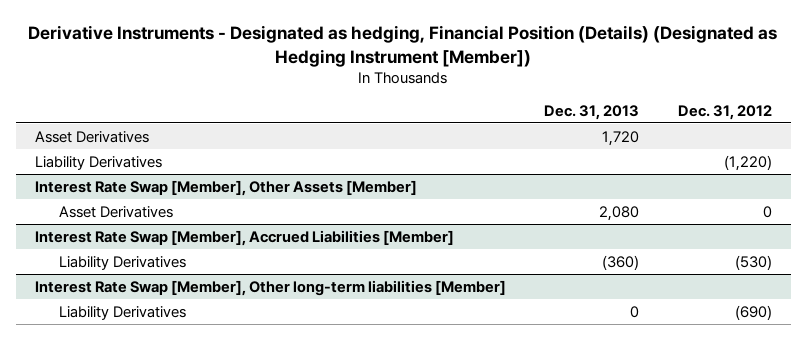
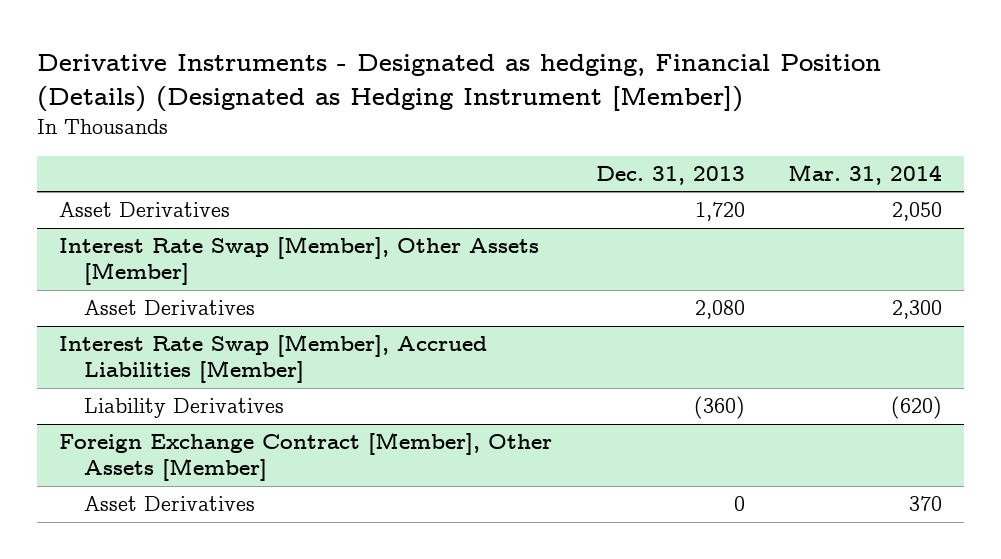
[677,105,772,121] Dec. 31, 2012 -> none
none -> [788,163,943,185] Mar. 31, 2014
[34,155,162,170] Liability Derivatives -> none
[34,279,506,296] Interest Rate Swap [Member], Other long-term liabilities [Member] -> none
[58,305,186,320] Liability Derivatives -> none
none -> [59,432,553,482] Foreign Exchange Contract [Member], Other Assets [Member]
none -> [84,496,256,512] Asset Derivatives

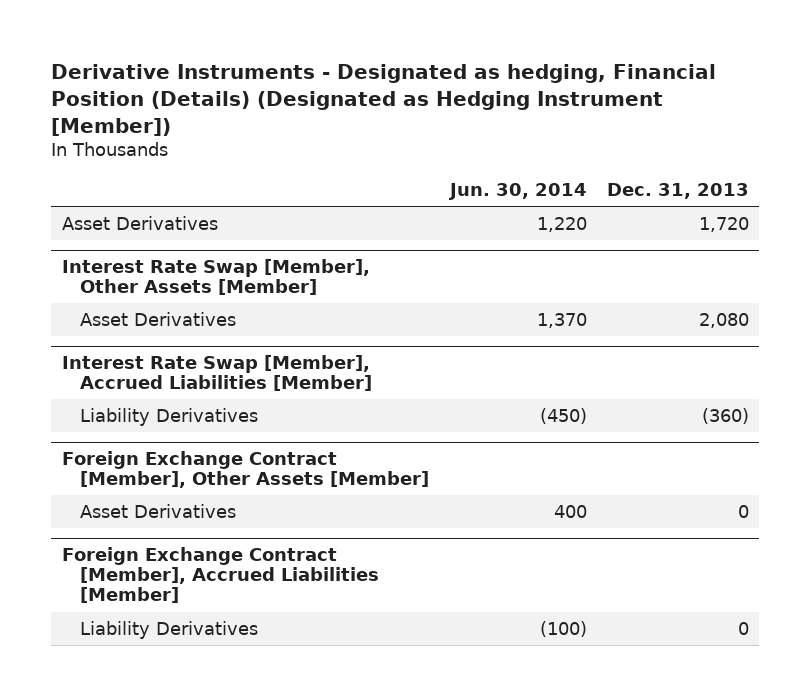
[788,163,943,185] Mar. 31, 2014 -> none
none -> [447,183,587,201] Jun. 30, 2014
none -> [61,546,380,604] Foreign Exchange Contract [Member], Accrued Liabilities [Member]
none -> [80,620,259,639] Liability Derivatives

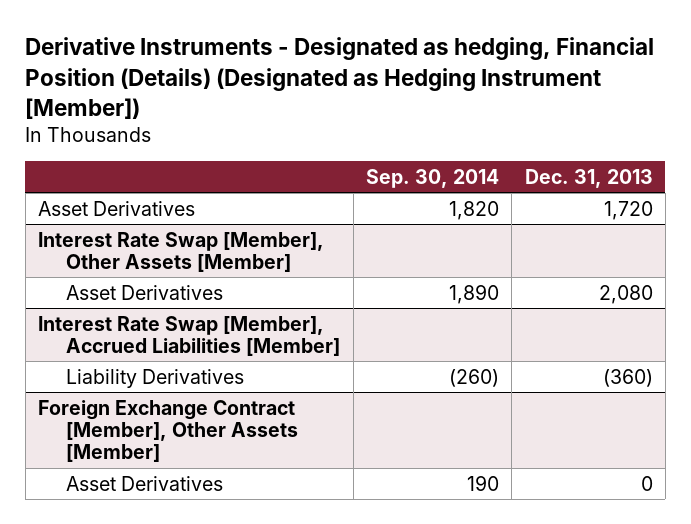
[447,183,587,201] Jun. 30, 2014 -> none
none -> [365,168,499,188] Sep. 30, 2014
[61,546,380,604] Foreign Exchange Contract [Member], Accrued Liabilities [Member] -> none
[80,620,259,639] Liability Derivatives -> none

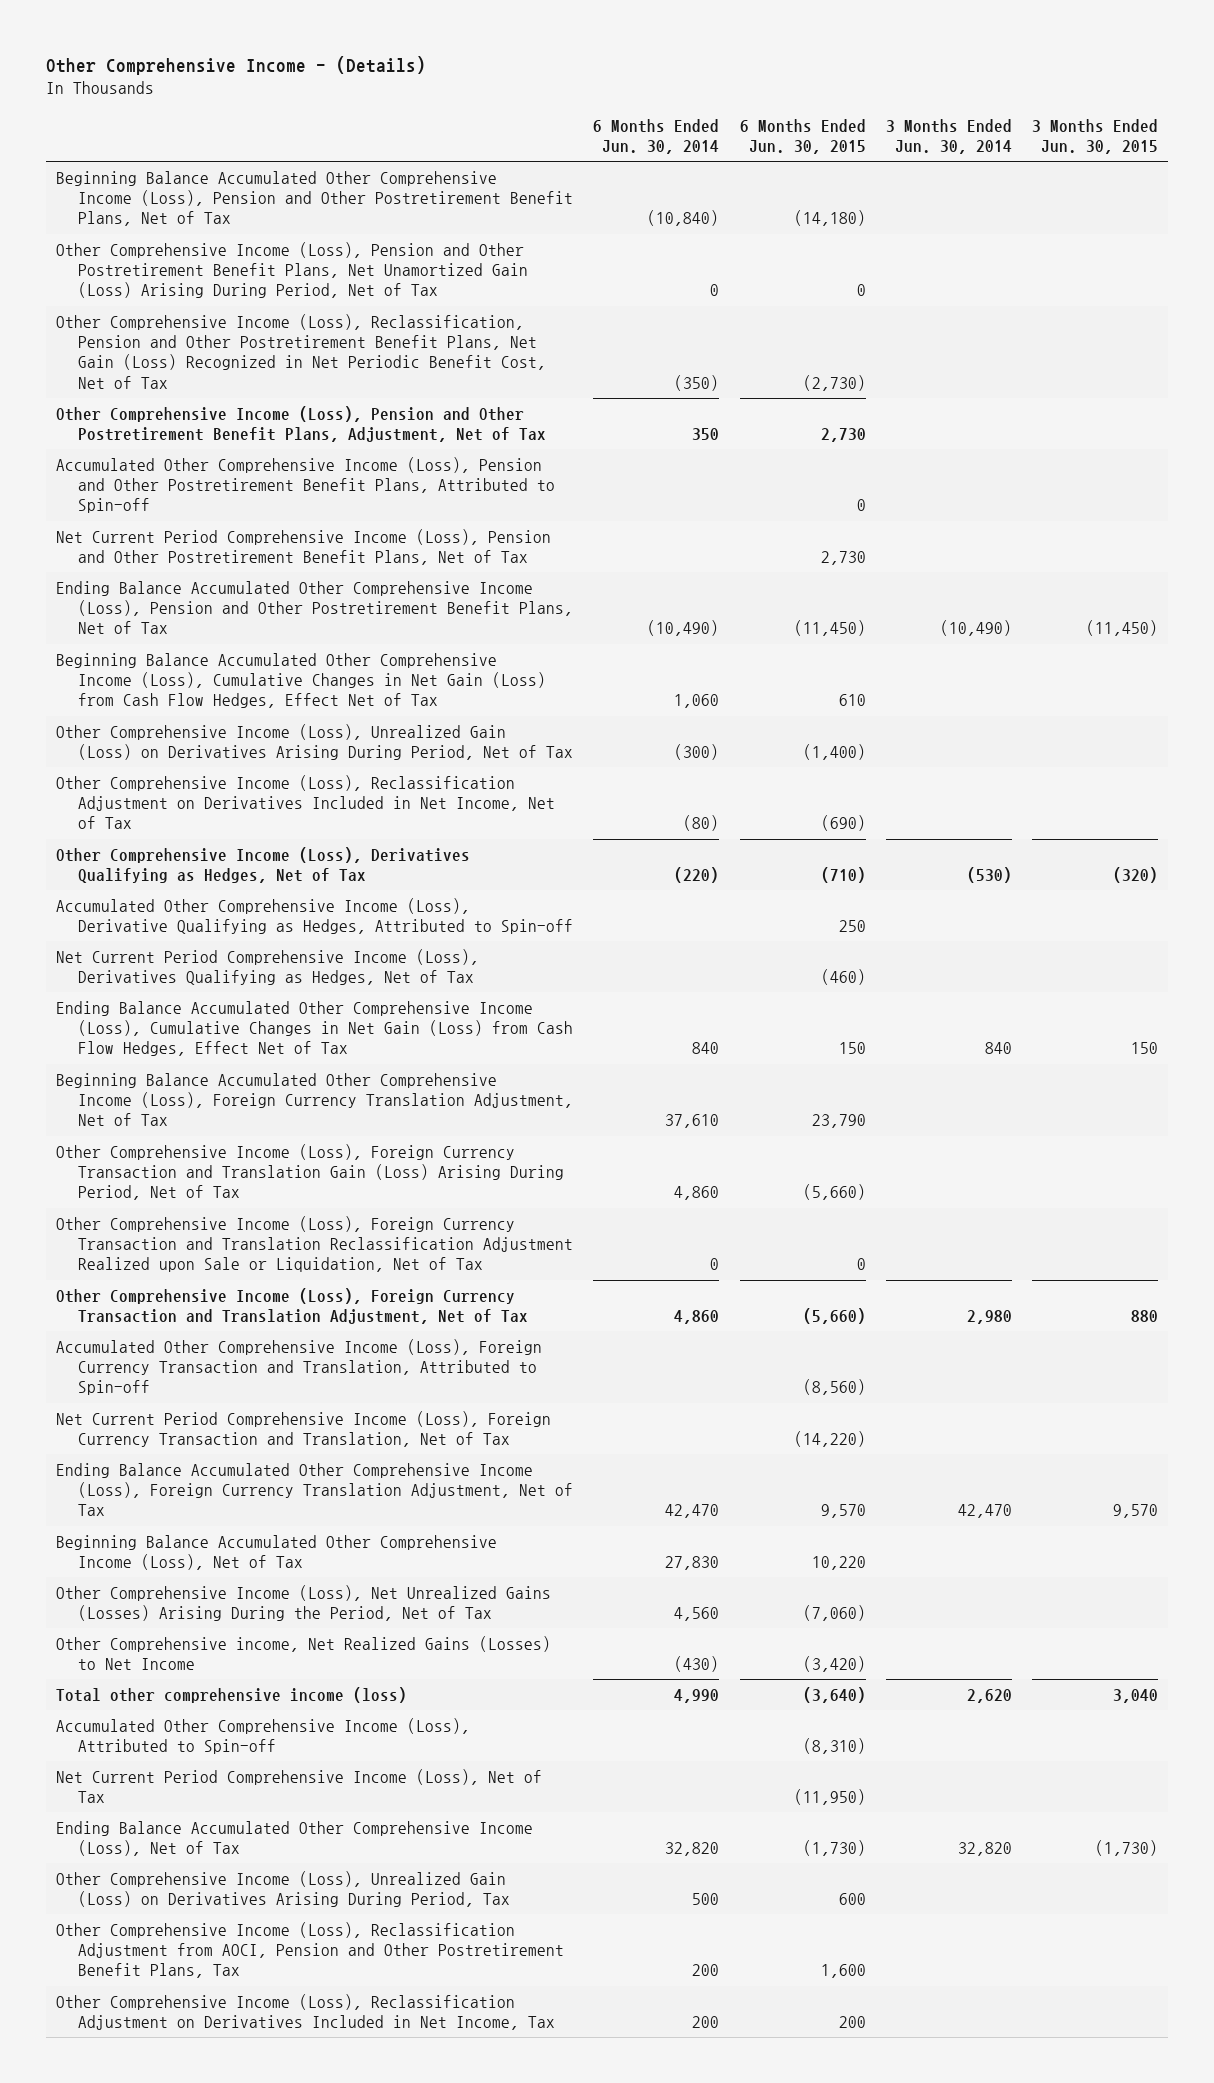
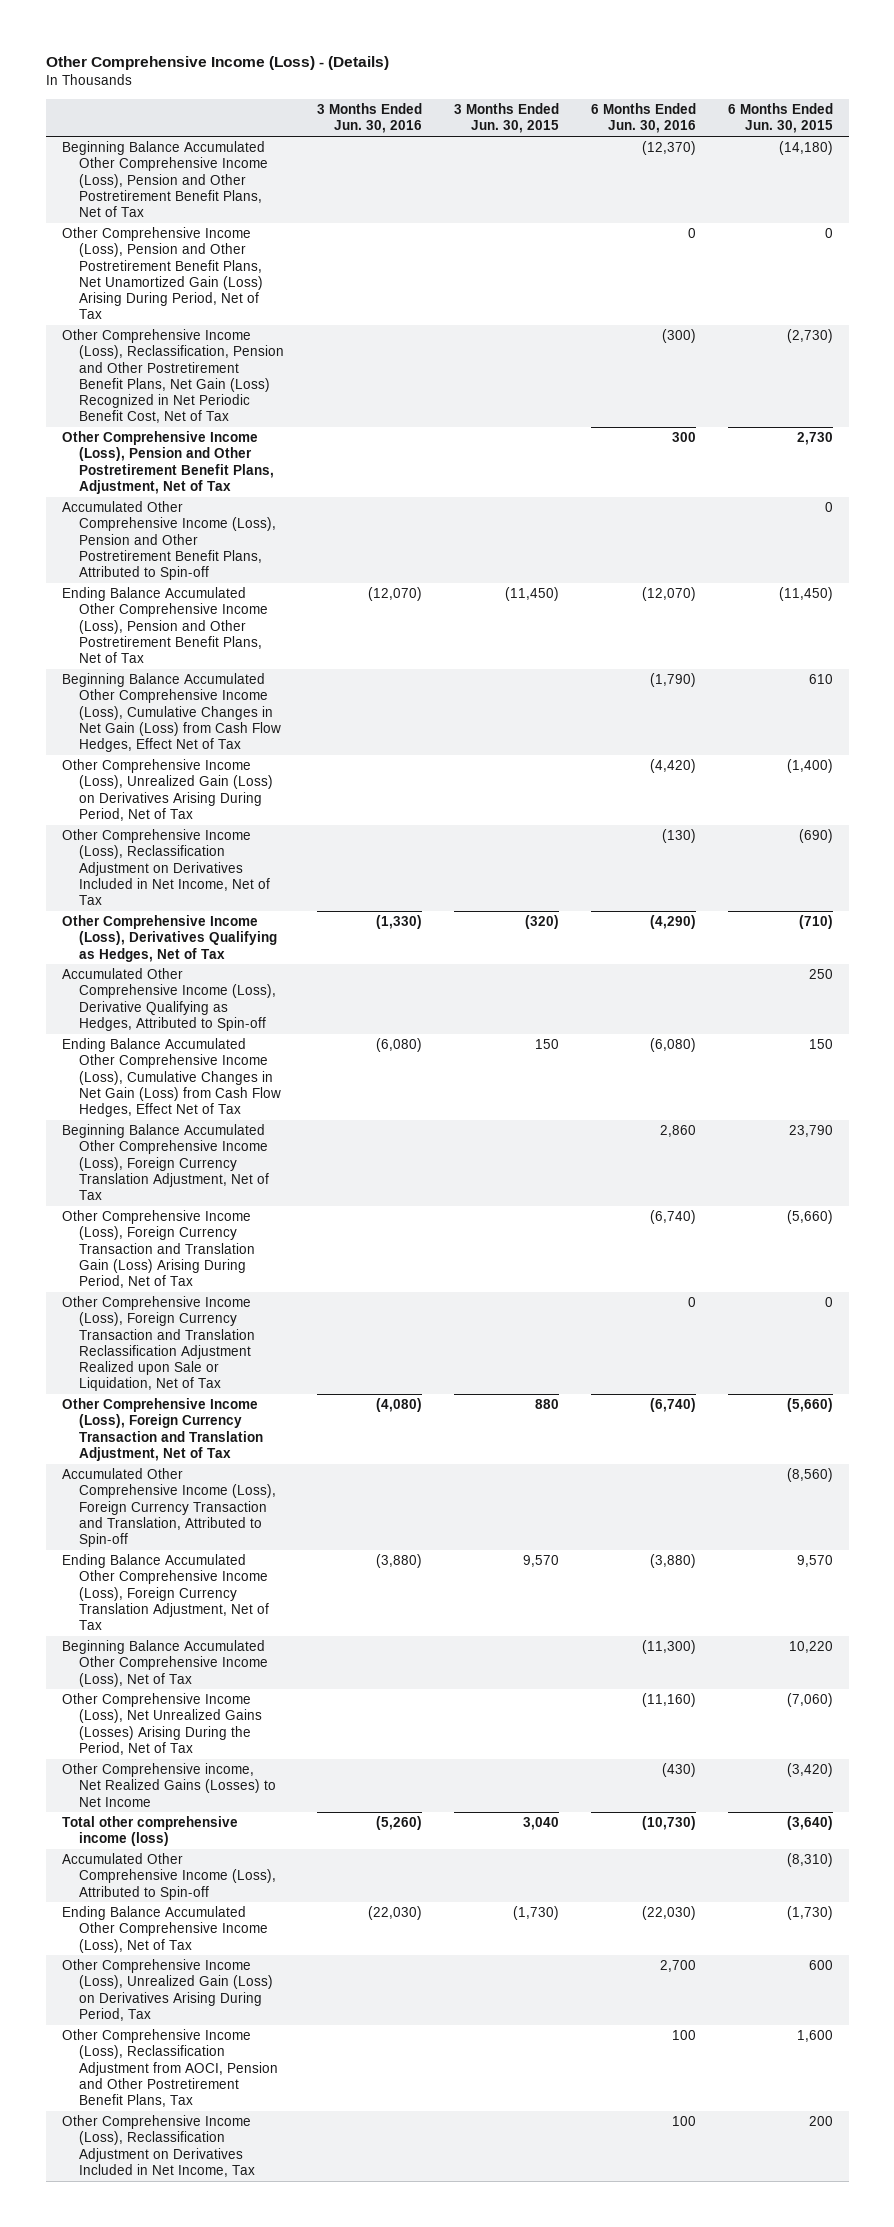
[45,56,426,76] Other Comprehensive Income - (Details) -> [45,55,389,70] Other Comprehensive Income (Loss) - (Details)
[593,118,720,155] 6 Months Ended Jun. 30, 2014 -> none
[885,118,1012,155] 3 Months Ended Jun. 30, 2014 -> none
none -> [316,103,422,134] 3 Months Ended Jun. 30, 2016
none -> [590,103,696,134] 6 Months Ended Jun. 30, 2016
[55,528,551,566] Net Current Period Comprehensive Income (Loss), Pension and Other Postretirement Benefit Plans, Net of Tax -> none
[55,948,479,986] Net Current Period Comprehensive Income (Loss), Derivatives Qualifying as Hedges, Net of Tax -> none
[55,1410,551,1448] Net Current Period Comprehensive Income (Loss), Foreign Currency Transaction and Translation, Net of Tax -> none
[55,1768,542,1804] Net Current Period Comprehensive Income (Loss), Net of Tax -> none

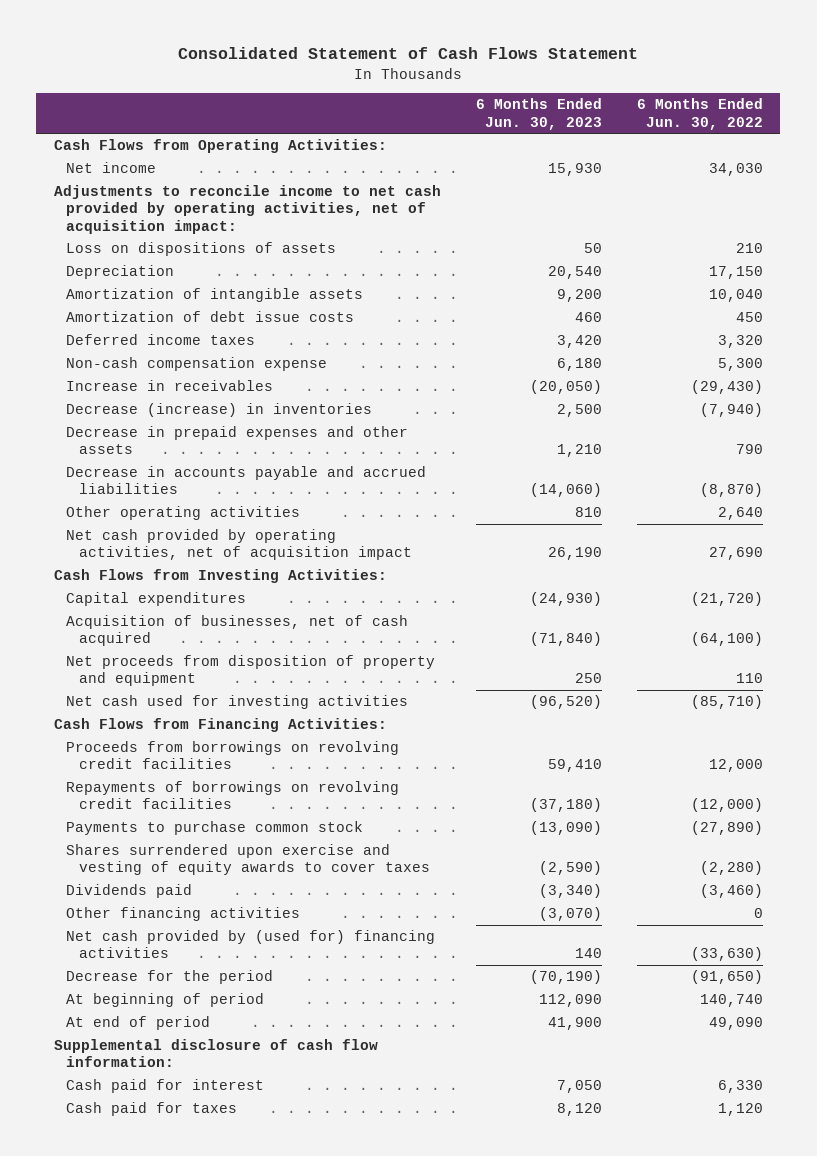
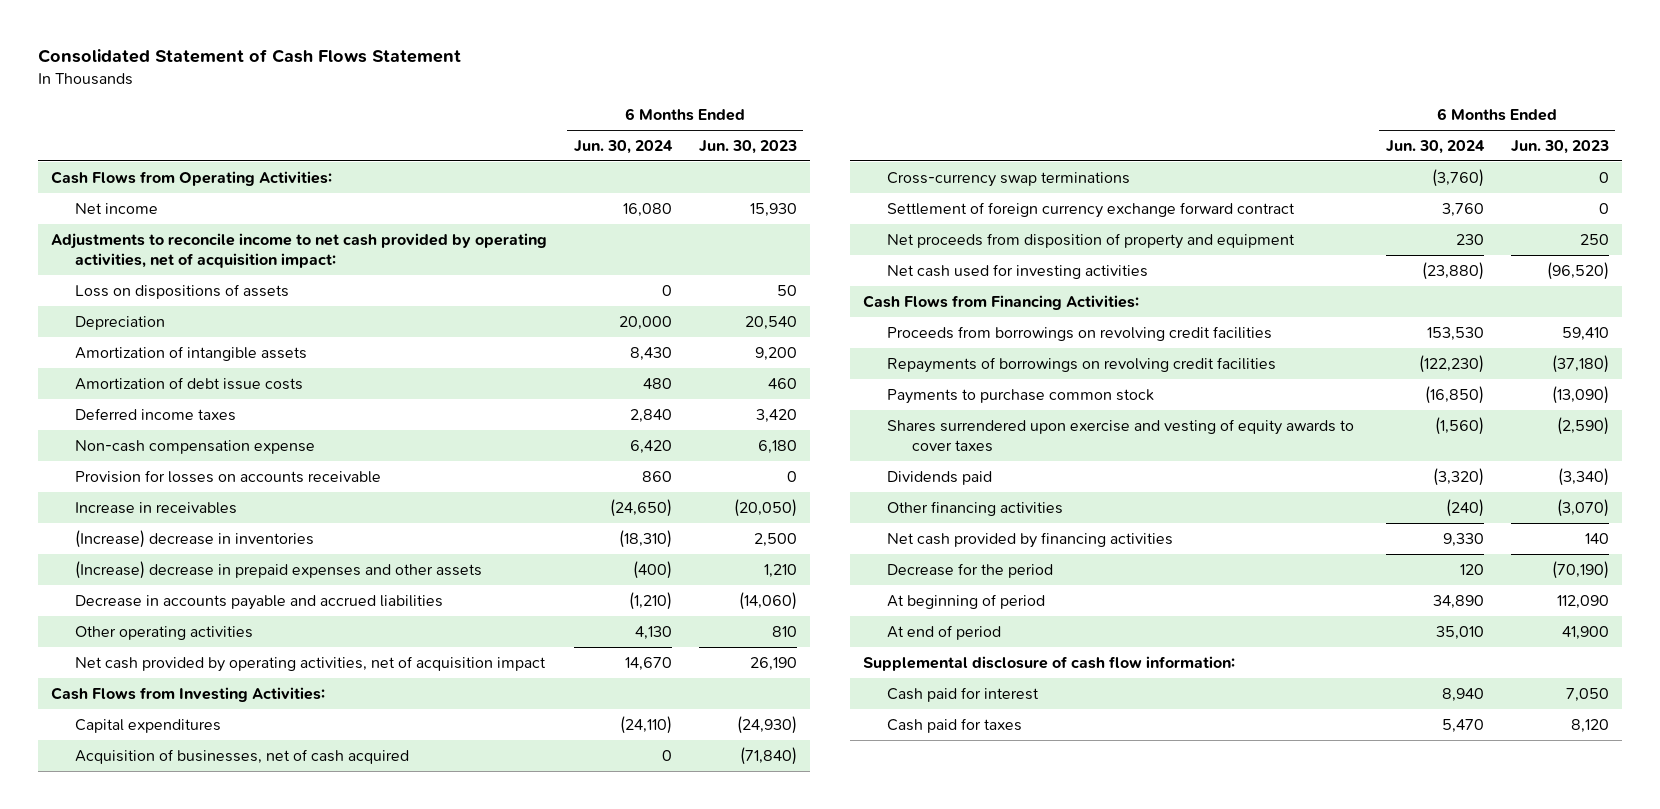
[636,98,763,130] 6 Months Ended Jun. 30, 2022 -> none
none -> [573,139,673,154] Jun. 30, 2024
none -> [75,469,382,483] Provision for losses on accounts receivable
[66,403,373,418] Decrease (increase) in inventories -> [75,529,315,548] (Increase) decrease in inventories
[66,426,409,455] Decrease in prepaid expenses and other assets -> [75,560,483,579] (Increase) decrease in prepaid expenses and other assets
none -> [887,171,1131,187] Cross-currency swap terminations
none -> [887,201,1296,218] Settlement of foreign currency exchange forward contract
[66,930,436,959] Net cash provided by (used for) financing activities -> [887,531,1174,548] Net cash provided by financing activities

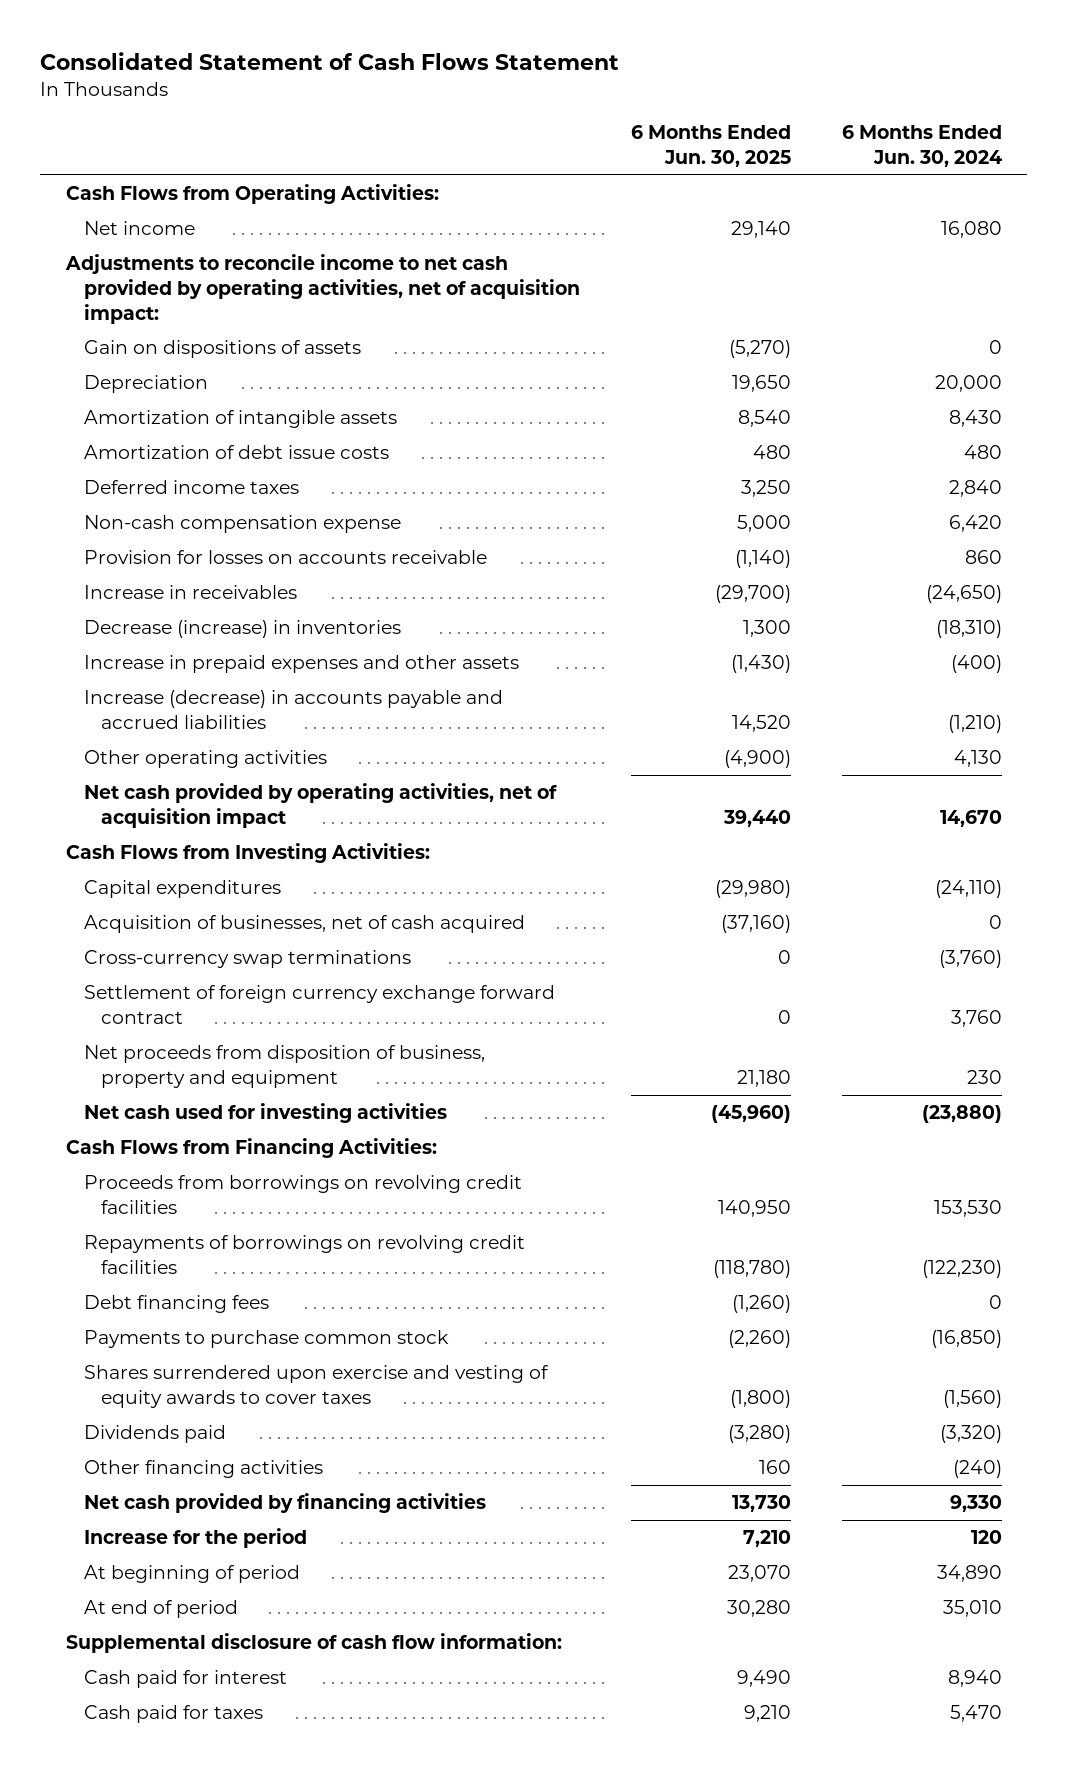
[698,139,797,154] Jun. 30, 2023 -> none
none -> [630,125,791,168] 6 Months Ended Jun. 30, 2025
[75,283,290,299] Loss on dispositions of assets -> [83,340,361,359] Gain on dispositions of assets
[75,529,315,548] (Increase) decrease in inventories -> [83,620,401,639] Decrease (increase) in inventories
[75,560,483,579] (Increase) decrease in prepaid expenses and other assets -> [83,655,519,674] Increase in prepaid expenses and other assets
[75,594,444,610] Decrease in accounts payable and accrued liabilities -> [83,690,503,729] Increase (decrease) in accounts payable and accrued liabilities
[887,232,1296,249] Net proceeds from disposition of property and equipment -> [83,1045,485,1088] Net proceeds from disposition of business, property and equipment
none -> [83,1295,269,1314] Debt financing fees
[887,562,1054,578] Decrease for the period -> [83,1528,307,1549] Increase for the period

